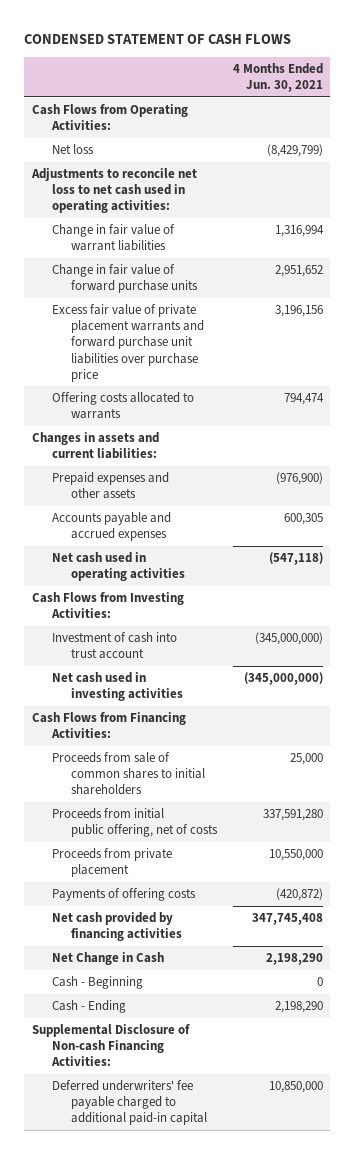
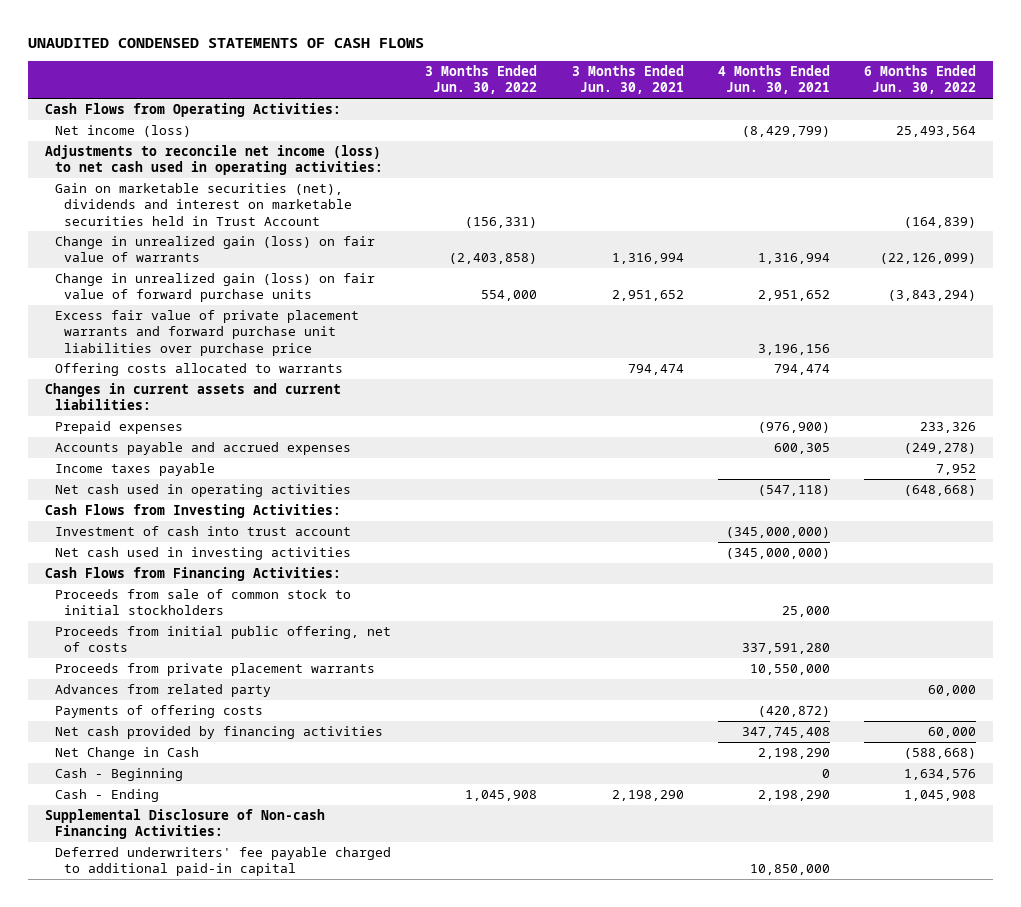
[24,34,292,45] CONDENSED STATEMENT OF CASH FLOWS -> [28,38,425,49] UNAUDITED CONDENSED STATEMENTS OF CASH FLOWS
none -> [425,65,538,95] 3 Months Ended Jun. 30, 2022
none -> [571,65,684,95] 3 Months Ended Jun. 30, 2021
none -> [864,65,977,95] 6 Months Ended Jun. 30, 2022
[51,144,94,155] Net loss -> [54,125,191,138] Net income (loss)
[30,168,197,214] Adjustments to reconcile net loss to net cash used in operating activities: -> [45,145,383,176] Adjustments to reconcile net income (loss) to net cash used in operating activities:
none -> [54,183,353,226] Gain on marketable securities (net), dividends and interest on marketable securities held in Trust Account
[51,224,175,252] Change in fair value of warrant liabilities -> [54,236,375,263] Change in unrealized gain (loss) on fair value of warrants
[51,264,199,294] Change in fair value of forward purchase units -> [54,273,375,303] Change in unrealized gain (loss) on fair value of forward purchase units
[31,432,159,460] Changes in assets and current liabilities: -> [45,383,342,411] Changes in current assets and current liabilities:
[51,472,169,500] Prepaid expenses and other assets -> [54,421,183,435] Prepaid expenses
none -> [54,463,215,477] Income taxes payable
[51,752,206,796] Proceeds from sale of common shares to initial shareholders -> [54,589,351,616] Proceeds from sale of common stock to initial stockholders
[51,848,172,878] Proceeds from private placement -> [54,663,375,677] Proceeds from private placement warrants
none -> [54,684,271,698] Advances from related party

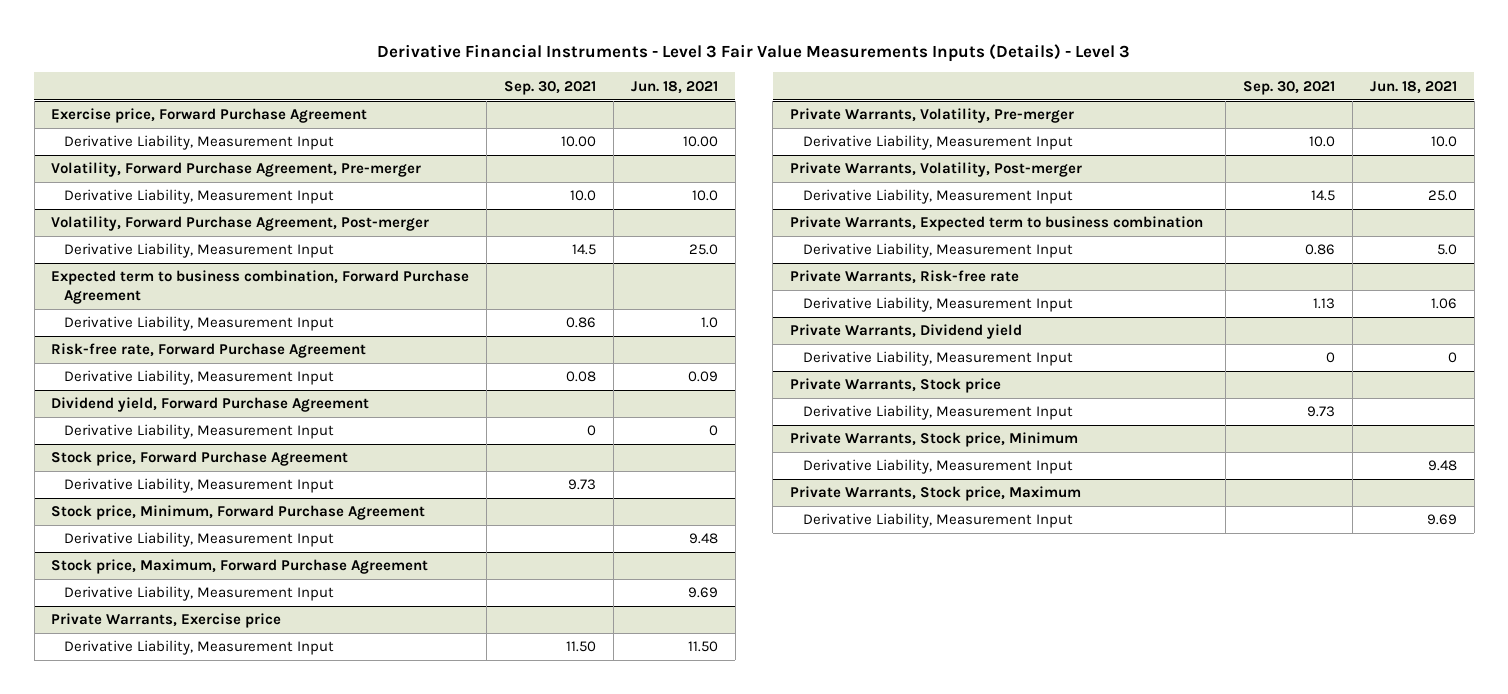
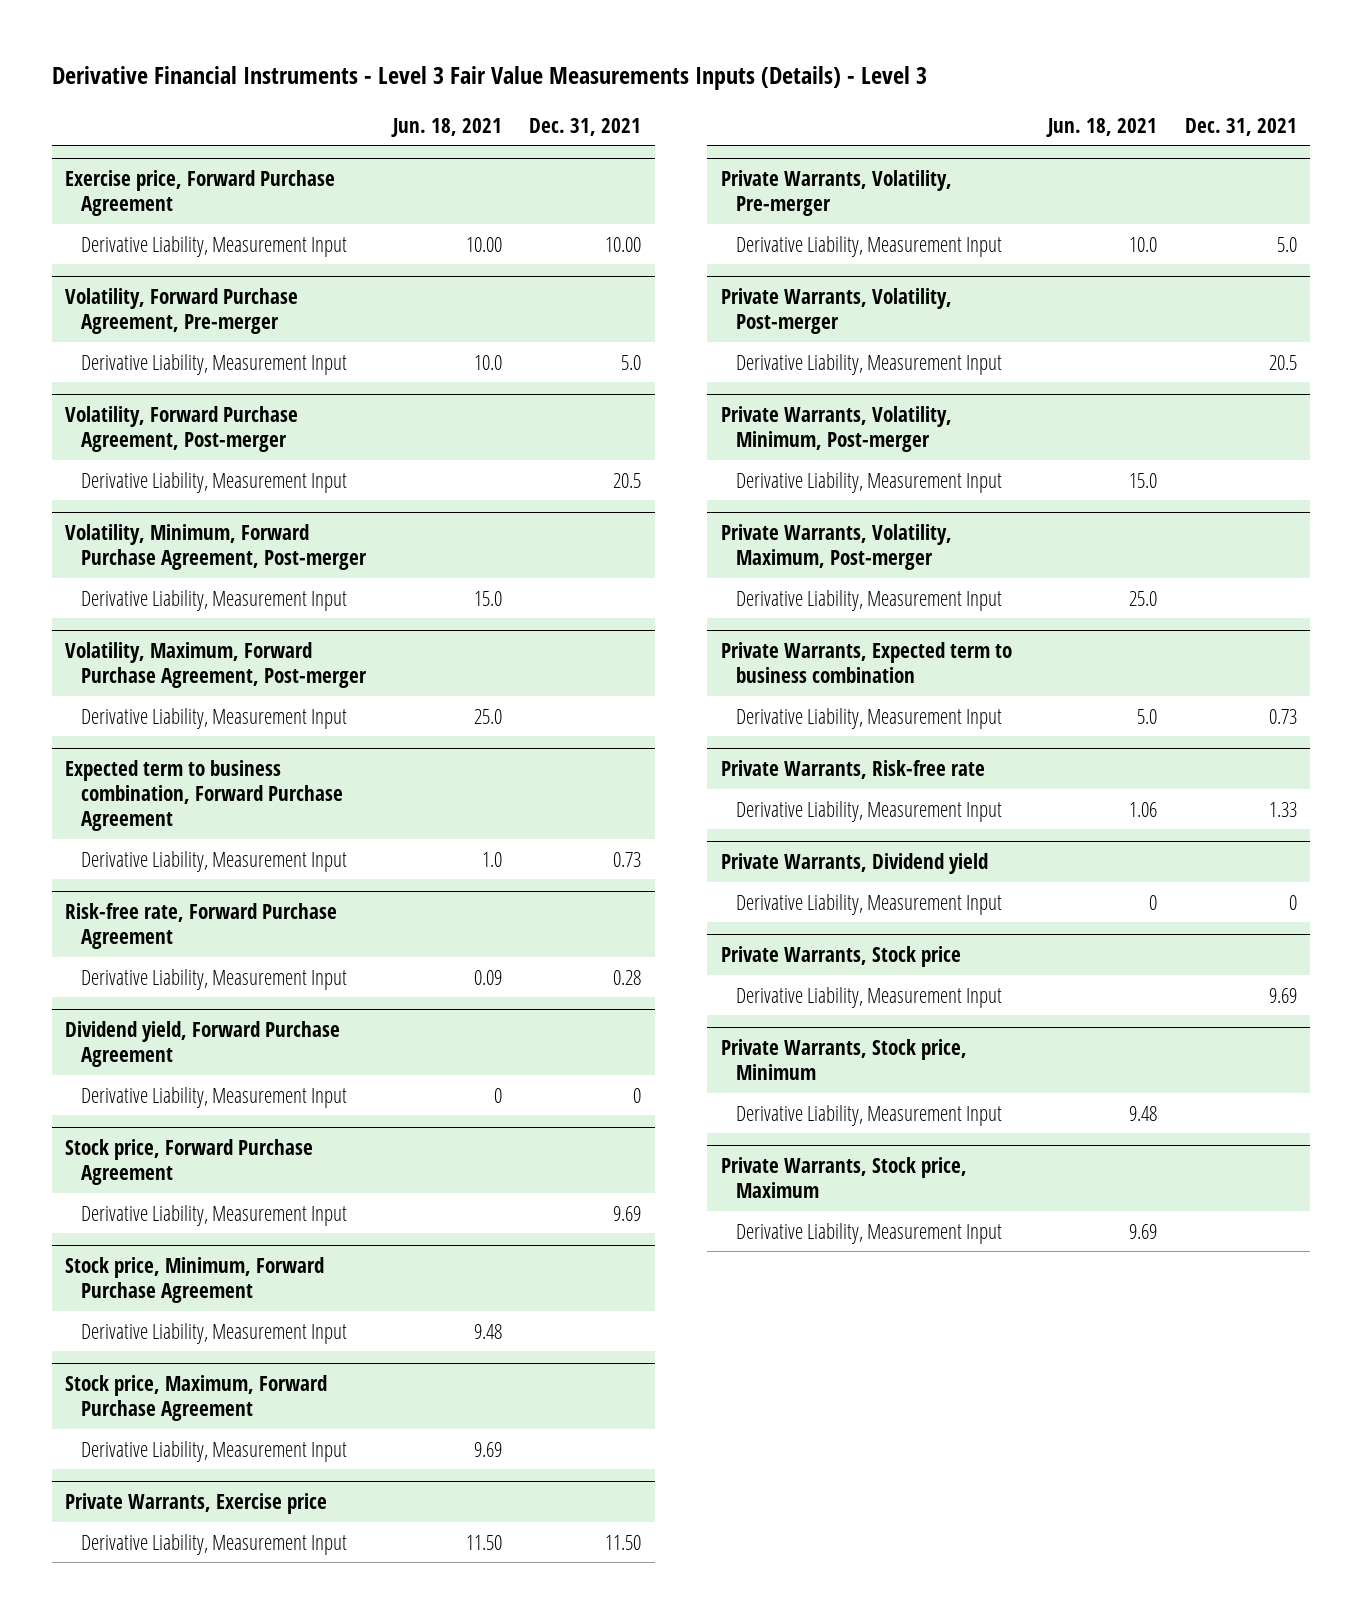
[504,80,597,95] Sep. 30, 2021 -> none
none -> [529,117,642,136] Dec. 31, 2021
none -> [80,471,347,493] Derivative Liability, Measurement Input
none -> [65,524,367,571] Volatility, Minimum, Forward Purchase Agreement, Post-merger
none -> [80,589,347,611] Derivative Liability, Measurement Input
none -> [65,642,367,689] Volatility, Maximum, Forward Purchase Agreement, Post-merger
none -> [736,353,1003,375] Derivative Liability, Measurement Input
none -> [720,406,952,453] Private Warrants, Volatility, Minimum, Post-merger
none -> [736,471,1003,493] Derivative Liability, Measurement Input
none -> [720,524,952,571] Private Warrants, Volatility, Maximum, Post-merger

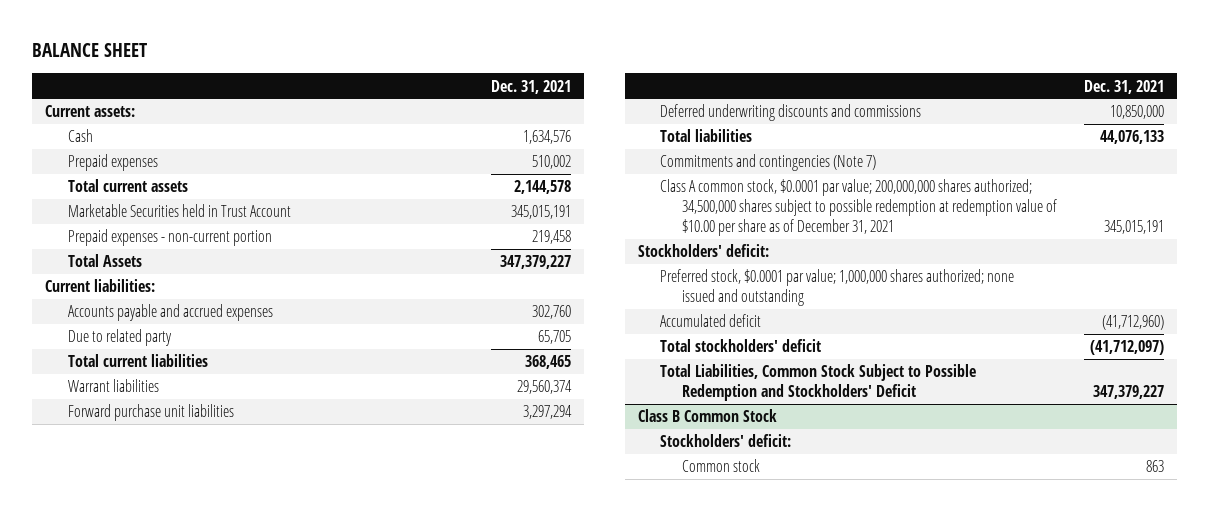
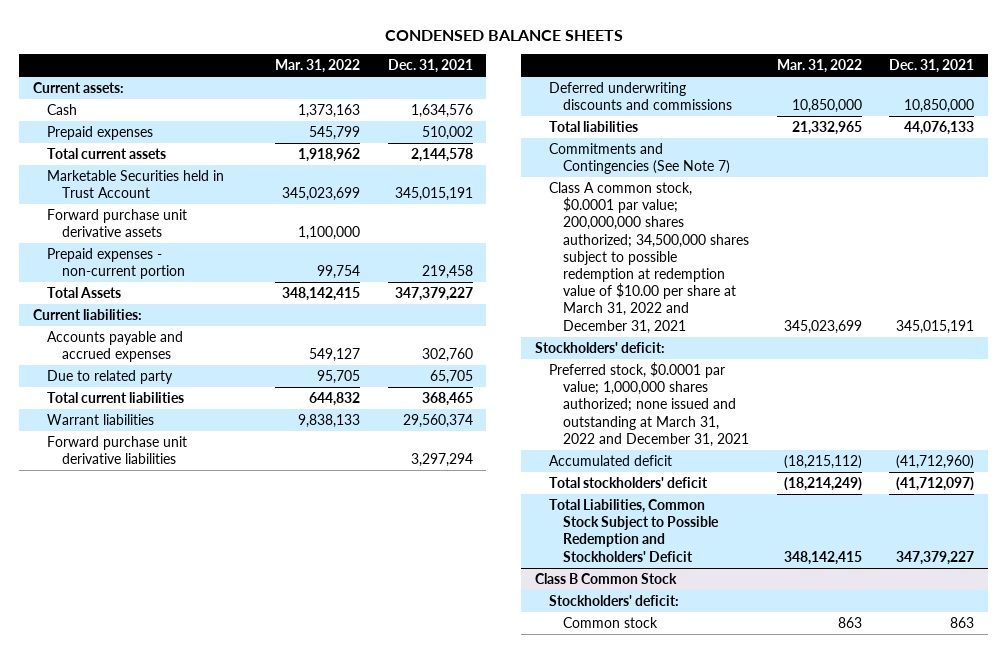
[32,43,148,58] BALANCE SHEET -> [384,29,623,41] CONDENSED BALANCE SHEETS
none -> [275,59,361,74] Mar. 31, 2022
none -> [47,208,188,238] Forward purchase unit derivative assets
[67,404,234,422] Forward purchase unit liabilities -> [47,435,188,465] Forward purchase unit derivative liabilities
[660,154,877,172] Commitments and contingencies (Note 7) -> [548,142,731,175] Commitments and Contingencies (See Note 7)
[660,179,1058,236] Class A common stock, $0.0001 par value; 200,000,000 shares authorized; 34,500,000 shares subject to possible redemption at redemption value of $10.00 per share as of December 31, 2021 -> [548,181,750,334] Class A common stock, $0.0001 par value; 200,000,000 shares authorized; 34,500,000 shares subject to possible redemption at redemption value of $10.00 per share at March 31, 2022 and December 31, 2021
[660,269,1015,307] Preferred stock, $0.0001 par value; 1,000,000 shares authorized; none issued and outstanding -> [548,361,750,447] Preferred stock, $0.0001 par value; 1,000,000 shares authorized; none issued and outstanding at March 31, 2022 and December 31, 2021

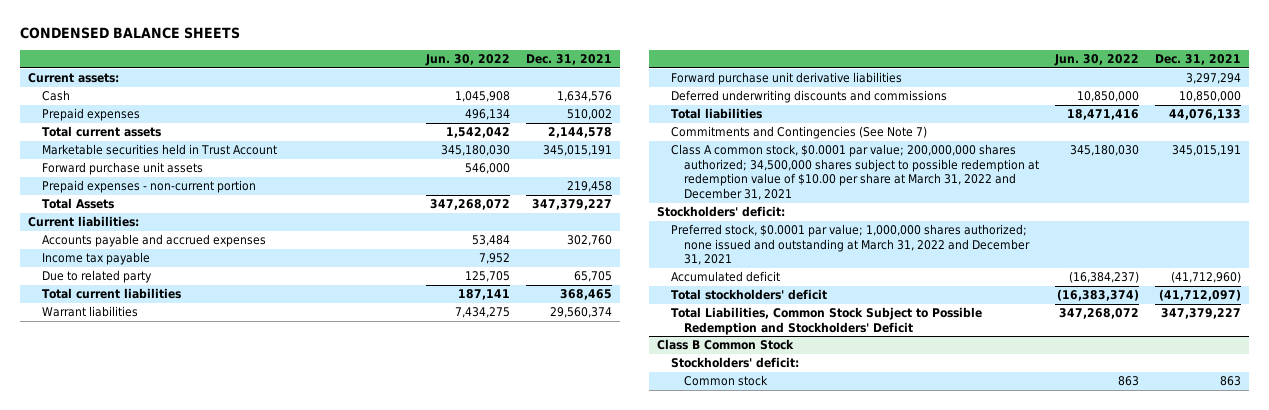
[275,59,361,74] Mar. 31, 2022 -> none
none -> [425,54,511,67] Jun. 30, 2022
[47,169,225,199] Marketable Securities held in Trust Account -> [41,144,277,156] Marketable securities held in Trust Account
[47,208,188,238] Forward purchase unit derivative assets -> [41,162,203,176] Forward purchase unit assets
none -> [41,252,150,266] Income tax payable

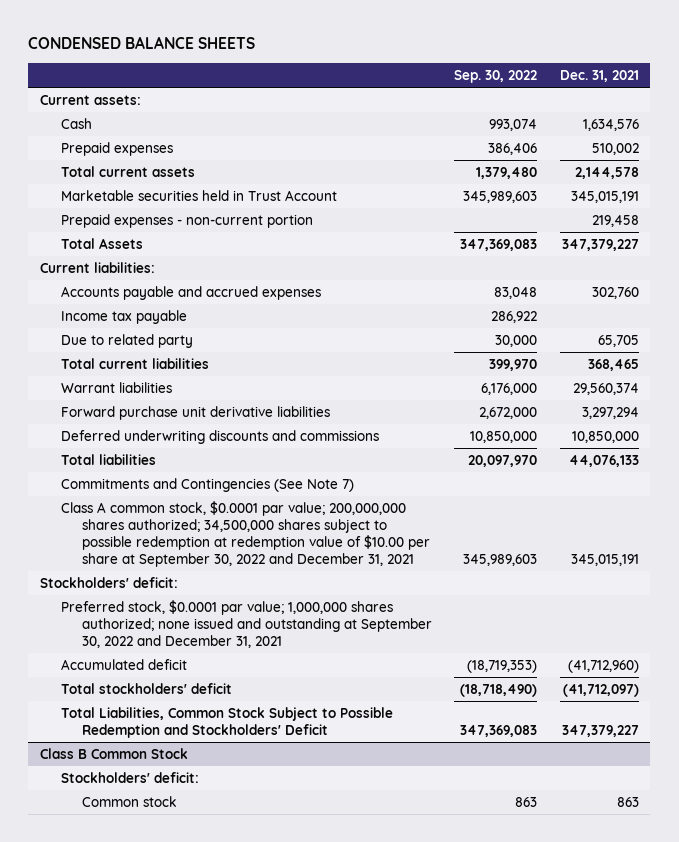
[425,54,511,67] Jun. 30, 2022 -> none
none -> [454,69,538,83] Sep. 30, 2022
[41,162,203,176] Forward purchase unit assets -> none
[670,144,1040,201] Class A common stock, $0.0001 par value; 200,000,000 shares authorized; 34,500,000 shares subject to possible redemption at redemption value of $10.00 per share at March 31, 2022 and December 31, 2021 -> [60,500,430,567] Class A common stock, $0.0001 par value; 200,000,000 shares authorized; 34,500,000 shares subject to possible redemption at redemption value of $10.00 per share at September 30, 2022 and December 31, 2021
[670,224,1031,266] Preferred stock, $0.0001 par value; 1,000,000 shares authorized; none issued and outstanding at March 31, 2022 and December 31, 2021 -> [60,599,432,648] Preferred stock, $0.0001 par value; 1,000,000 shares authorized; none issued and outstanding at September 30, 2022 and December 31, 2021

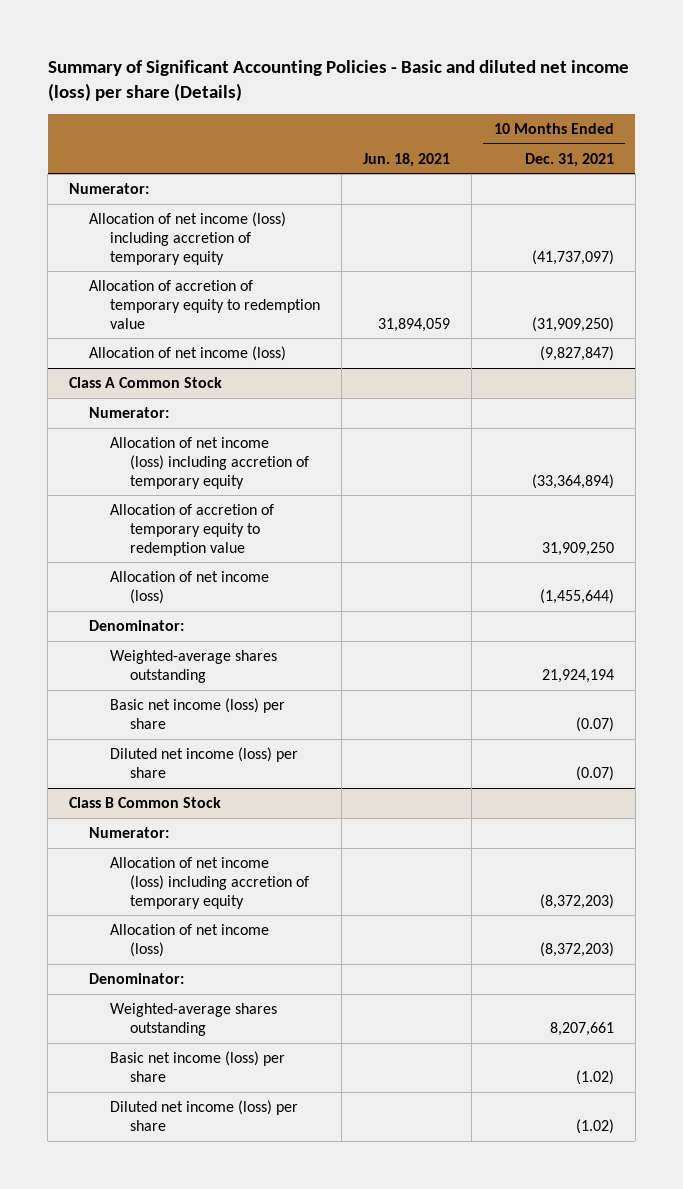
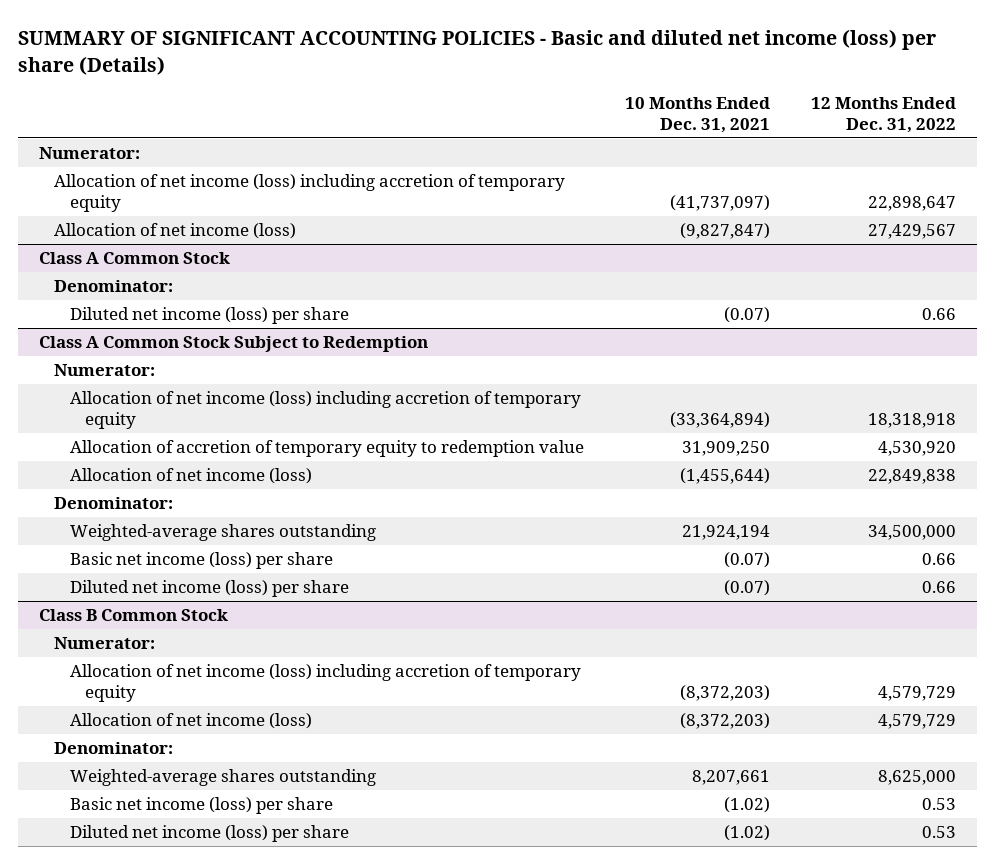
[47,59,629,101] Summary of Significant Accounting Policies - Basic and diluted net income (loss) per share (Details) -> [18,28,937,75] SUMMARY OF SIGNIFICANT ACCOUNTING POLICIES - Basic and diluted net income (loss) per share (Details)
[363,152,451,167] Jun. 18, 2021 -> none
none -> [811,96,957,133] 12 Months Ended Dec. 31, 2022
[89,280,320,329] Allocation of accretion of temporary equity to redemption value -> none
none -> [54,280,174,293] Denominator:
none -> [69,307,349,325] Diluted net income (loss) per share
none -> [38,336,428,353] Class A Common Stock Subject to Redemption

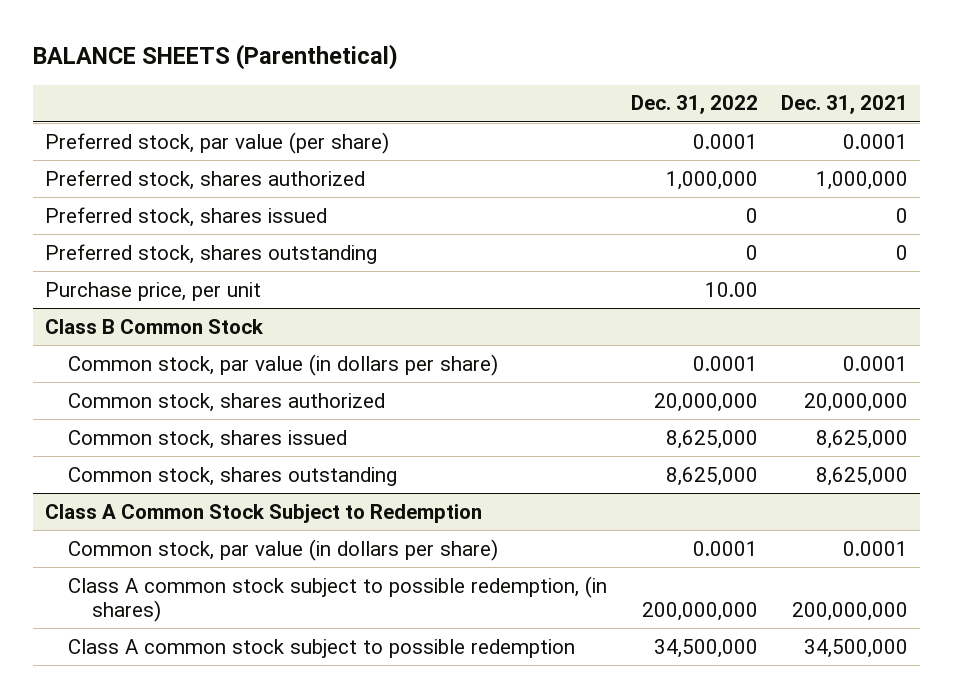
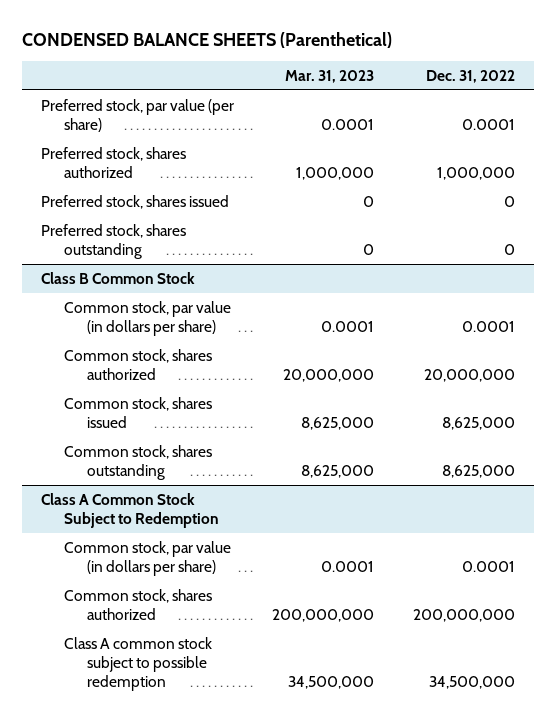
[32,44,398,71] BALANCE SHEETS (Parenthetical) -> [21,31,392,48] CONDENSED BALANCE SHEETS (Parenthetical)
[781,95,909,115] Dec. 31, 2021 -> none
none -> [285,69,375,83] Mar. 31, 2023
[44,281,261,301] Purchase price, per unit -> none
[68,575,608,622] Class A common stock subject to possible redemption, (in shares) -> none
none -> [63,588,212,620] Common stock, shares authorized

